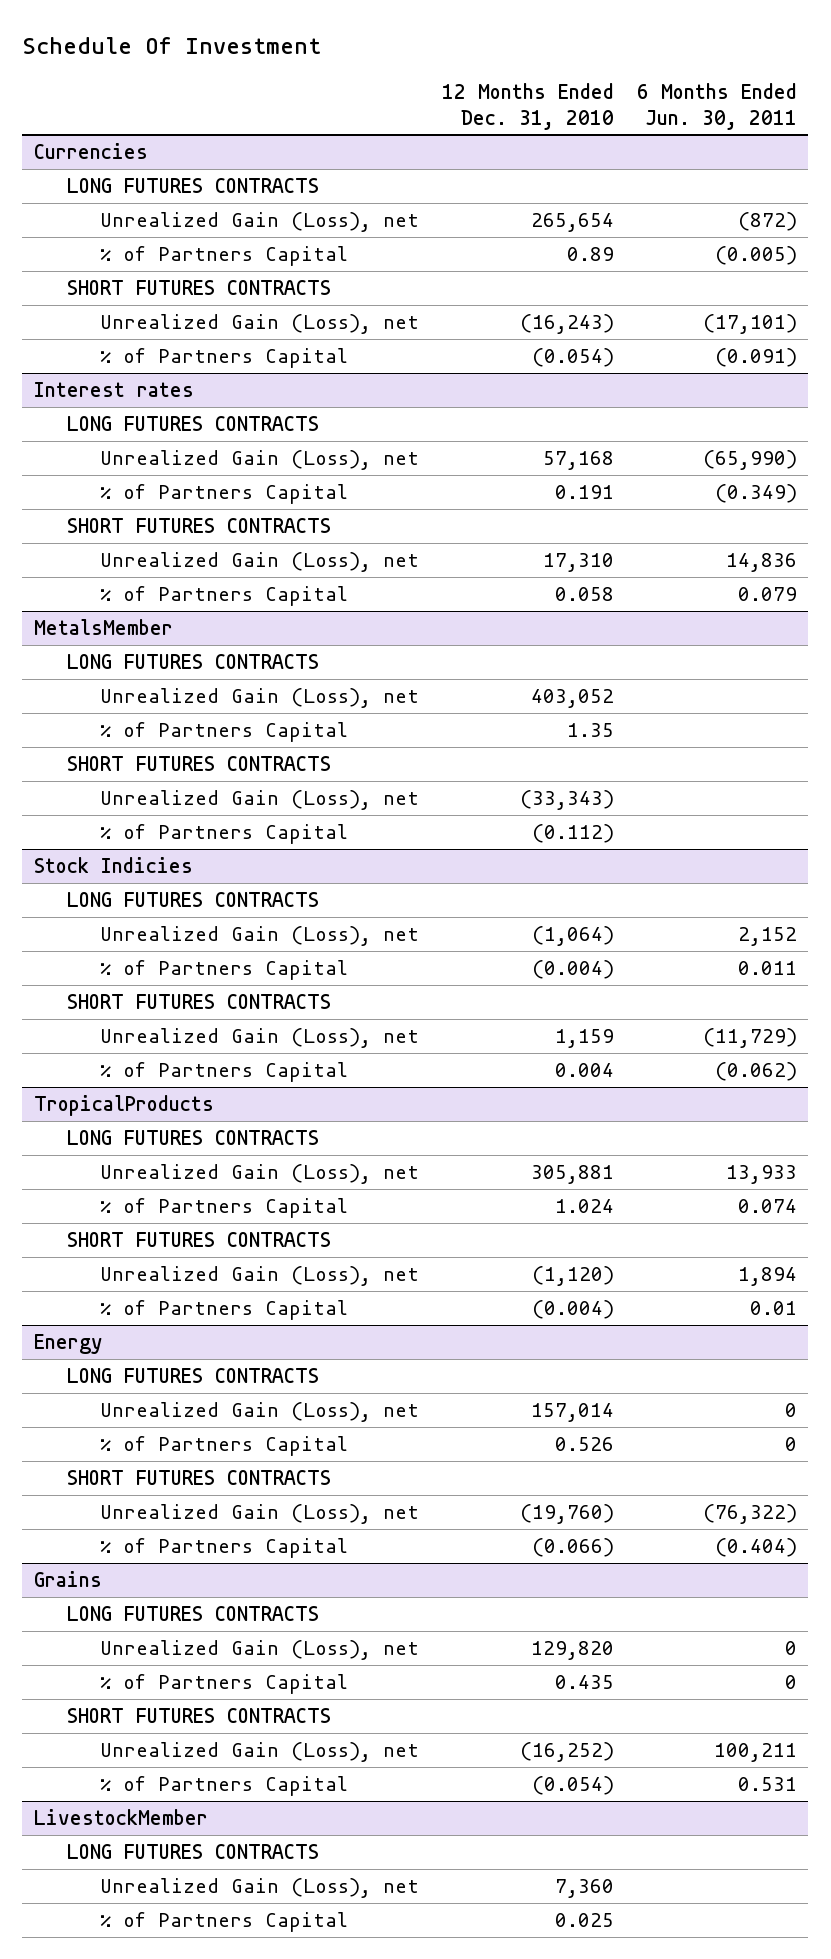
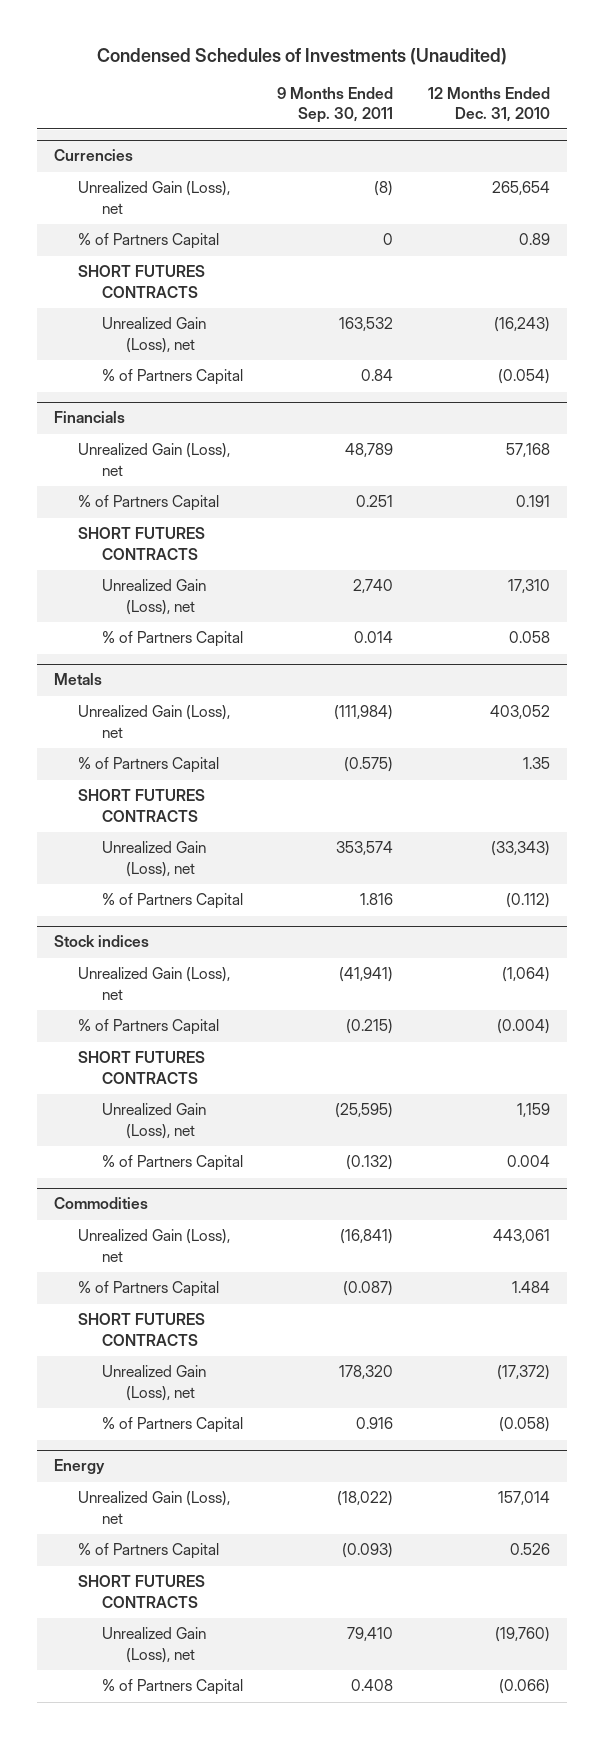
[22,37,322,55] Schedule Of Investment -> [97,47,508,65] Condensed Schedules of Investments (Unaudited)
[636,82,797,130] 6 Months Ended Jun. 30, 2011 -> none
none -> [277,86,394,123] 9 Months Ended Sep. 30, 2011
[66,177,319,193] LONG FUTURES CONTRACTS -> none
[34,381,195,397] Interest rates -> none
[66,415,319,431] LONG FUTURES CONTRACTS -> none
none -> [54,411,126,424] Financials
[34,618,174,635] MetalsMember -> none
[66,653,319,669] LONG FUTURES CONTRACTS -> none
none -> [54,673,103,686] Metals
[34,856,194,873] Stock Indicies -> none
[66,891,319,907] LONG FUTURES CONTRACTS -> none
none -> [54,935,150,948] Stock indices
[34,1094,215,1116] TropicalProducts -> none
[66,1129,319,1145] LONG FUTURES CONTRACTS -> none
none -> [54,1197,149,1210] Commodities
[530,1164,614,1184] 305,881 -> [492,1229,550,1244] 443,061
[554,1198,614,1213] 1.024 -> [511,1281,550,1294] 1.484
[531,1265,614,1286] (1,120) -> [496,1365,550,1381] (17,372)
[531,1299,614,1319] (0.004) -> [498,1417,550,1433] (0.058)
[66,1367,319,1383] LONG FUTURES CONTRACTS -> none
[34,1570,103,1587] Grains -> none
[66,1605,319,1621] LONG FUTURES CONTRACTS -> none
[99,1639,419,1660] Unrealized Gain (Loss), net -> none
[99,1673,348,1694] % of Partners Capital -> none
[66,1707,331,1723] SHORT FUTURES CONTRACTS -> none
[99,1741,419,1762] Unrealized Gain (Loss), net -> none
[99,1775,348,1796] % of Partners Capital -> none
[34,1808,209,1825] LivestockMember -> none
[66,1843,319,1859] LONG FUTURES CONTRACTS -> none
[99,1877,419,1898] Unrealized Gain (Loss), net -> none
[99,1911,348,1932] % of Partners Capital -> none

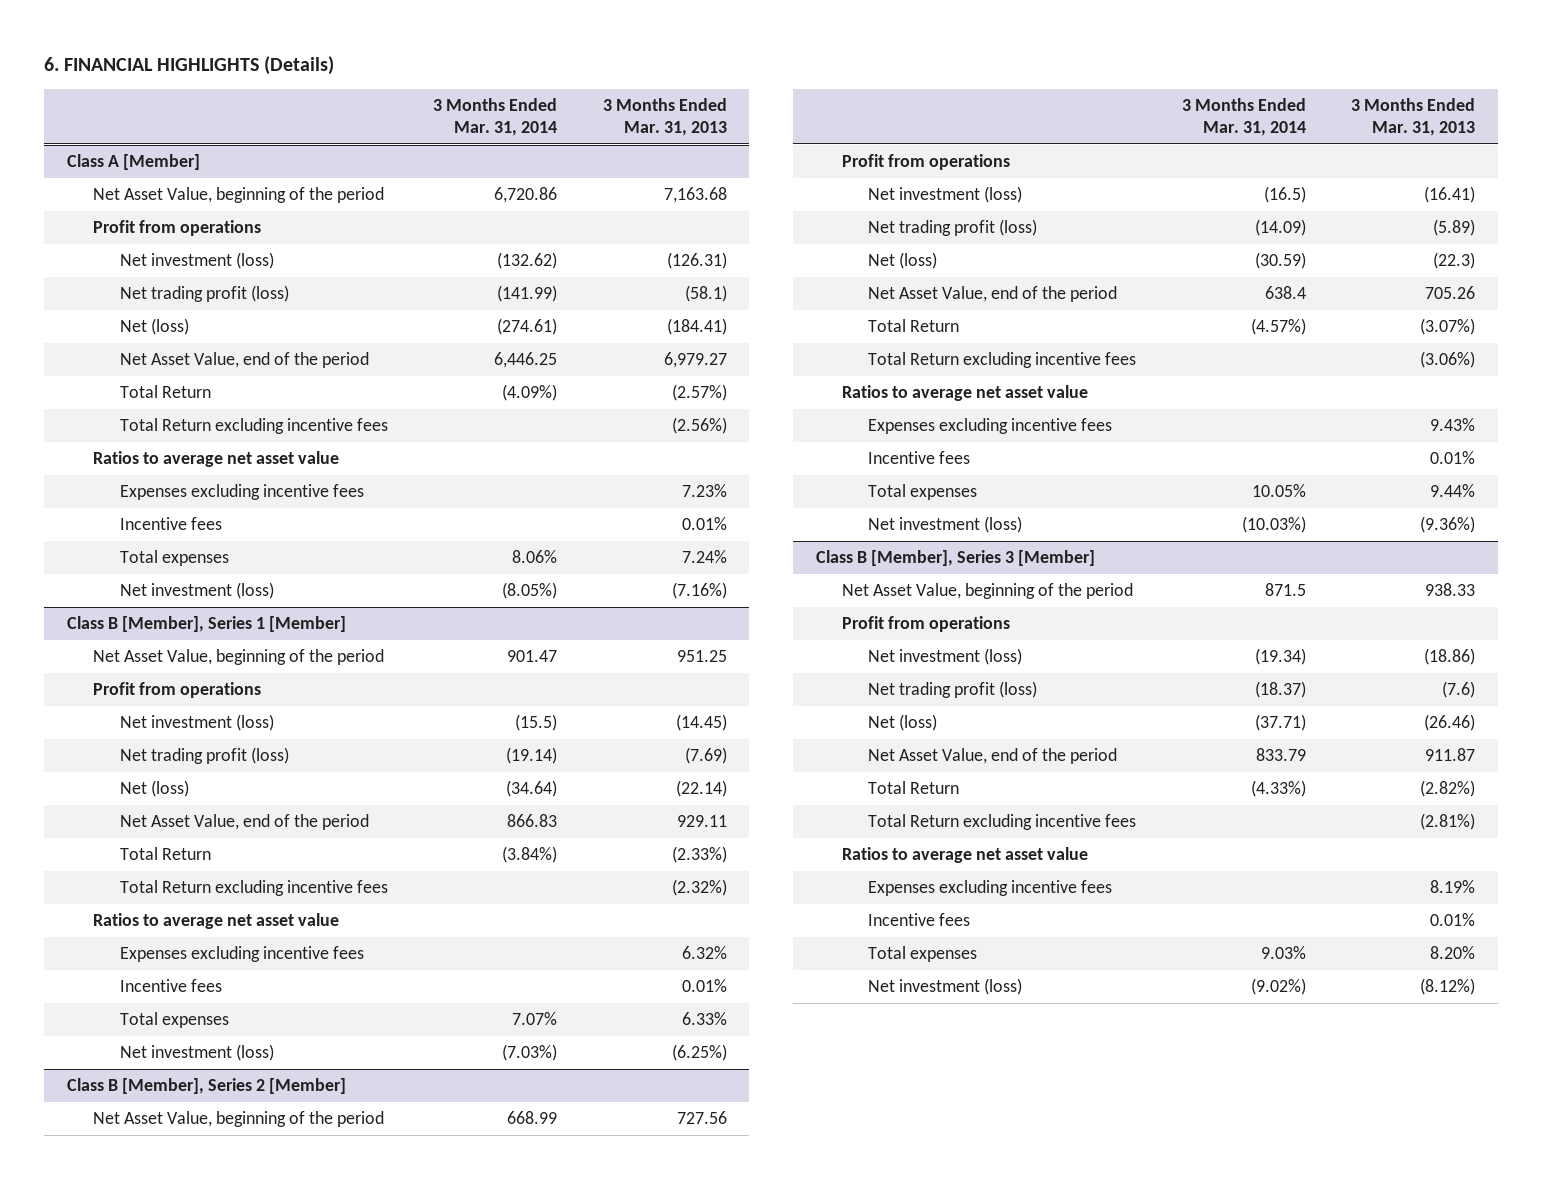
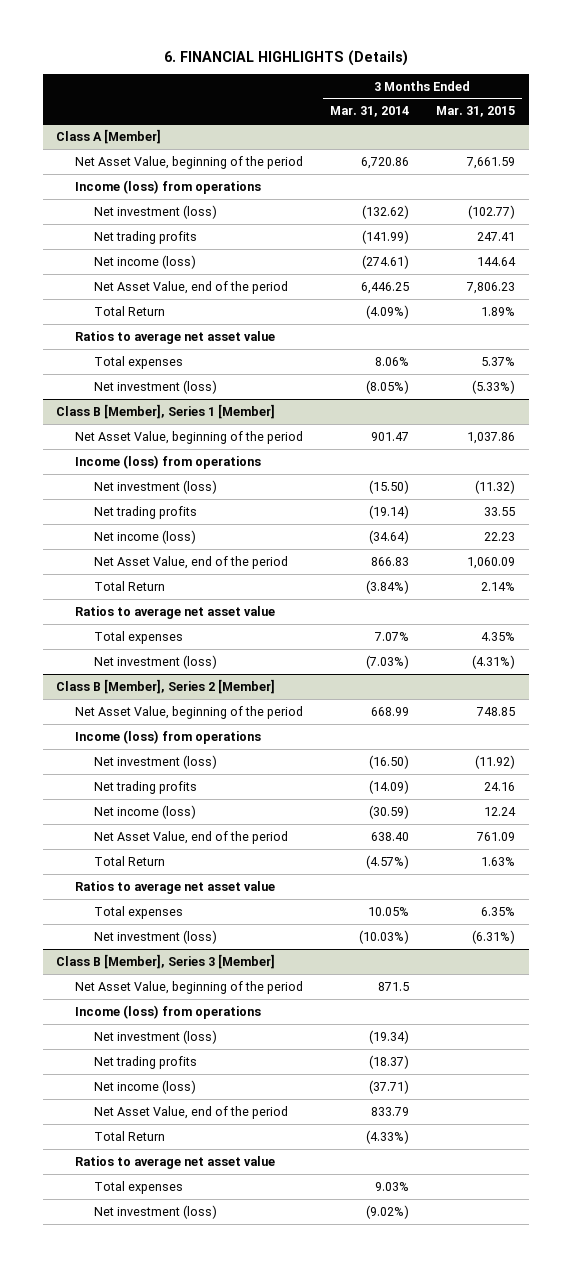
[602,97,727,136] 3 Months Ended Mar. 31, 2013 -> none
none -> [436,106,516,118] Mar. 31, 2015
[93,220,262,237] Profit from operations -> [74,179,261,194] Income (loss) from operations
[119,285,289,303] Net trading profit (loss) -> [93,230,197,244] Net trading profits
[119,318,189,336] Net (loss) -> [93,254,196,269] Net income (loss)
[119,418,388,435] Total Return excluding incentive fees -> none
[119,484,364,501] Expenses excluding incentive fees -> none
[119,517,222,531] Incentive fees -> none
[93,682,262,699] Profit from operations -> [74,454,261,469] Income (loss) from operations
[515,714,558,732] (15.5) -> [368,479,409,494] (15.50)
[119,747,289,765] Net trading profit (loss) -> [93,505,197,519] Net trading profits
[119,780,189,798] Net (loss) -> [93,529,196,544] Net income (loss)
[119,880,388,897] Total Return excluding incentive fees -> none
[119,946,364,963] Expenses excluding incentive fees -> none
[119,979,222,993] Incentive fees -> none
[841,154,1010,171] Profit from operations -> [74,729,261,744] Income (loss) from operations
[1263,186,1306,204] (16.5) -> [368,754,409,769] (16.50)
[868,219,1038,237] Net trading profit (loss) -> [93,780,197,794] Net trading profits
[868,252,938,270] Net (loss) -> [93,804,196,819] Net income (loss)
[1264,286,1306,300] 638.4 -> [370,831,409,841] 638.40
[868,352,1137,369] Total Return excluding incentive fees -> none
[868,418,1113,435] Expenses excluding incentive fees -> none
[868,451,971,465] Incentive fees -> none
[841,616,1010,633] Profit from operations -> [74,1004,261,1019] Income (loss) from operations
[868,681,1038,699] Net trading profit (loss) -> [93,1055,197,1069] Net trading profits
[868,714,938,732] Net (loss) -> [93,1079,196,1094] Net income (loss)
[868,814,1137,831] Total Return excluding incentive fees -> none
[868,880,1113,897] Expenses excluding incentive fees -> none
[868,913,971,927] Incentive fees -> none

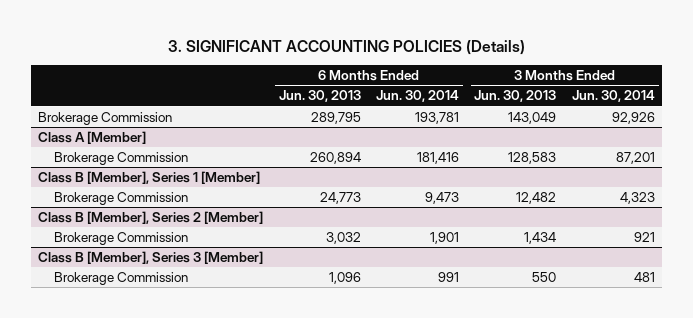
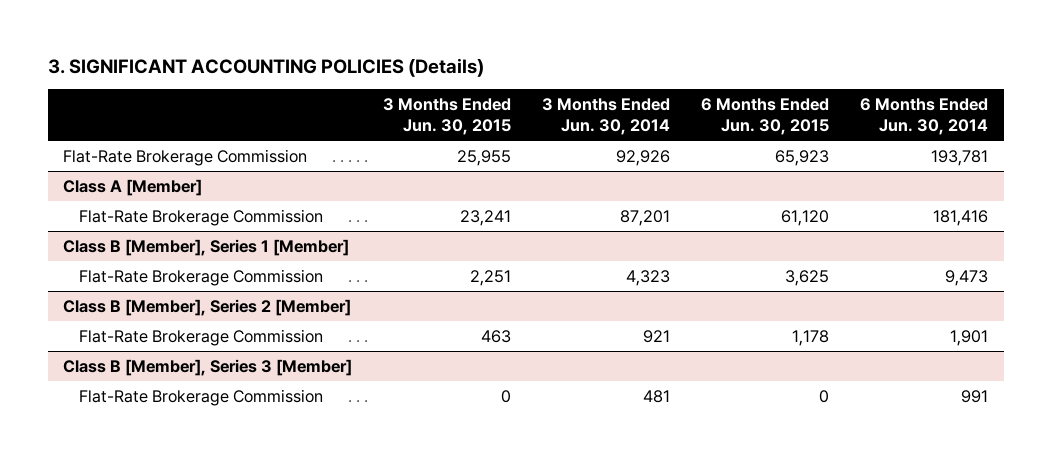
[278,90,361,103] Jun. 30, 2013 -> none
[474,90,557,103] Jun. 30, 2013 -> none
none -> [383,97,512,135] 3 Months Ended Jun. 30, 2015
none -> [701,97,830,135] 6 Months Ended Jun. 30, 2015
[38,112,173,126] Brokerage Commission -> [63,148,308,166] Flat-Rate Brokerage Commission
[53,152,188,166] Brokerage Commission -> [78,208,323,226] Flat-Rate Brokerage Commission
[53,192,188,206] Brokerage Commission -> [78,268,323,286] Flat-Rate Brokerage Commission
[53,232,188,246] Brokerage Commission -> [78,328,323,346] Flat-Rate Brokerage Commission
[53,272,188,286] Brokerage Commission -> [78,388,323,406] Flat-Rate Brokerage Commission

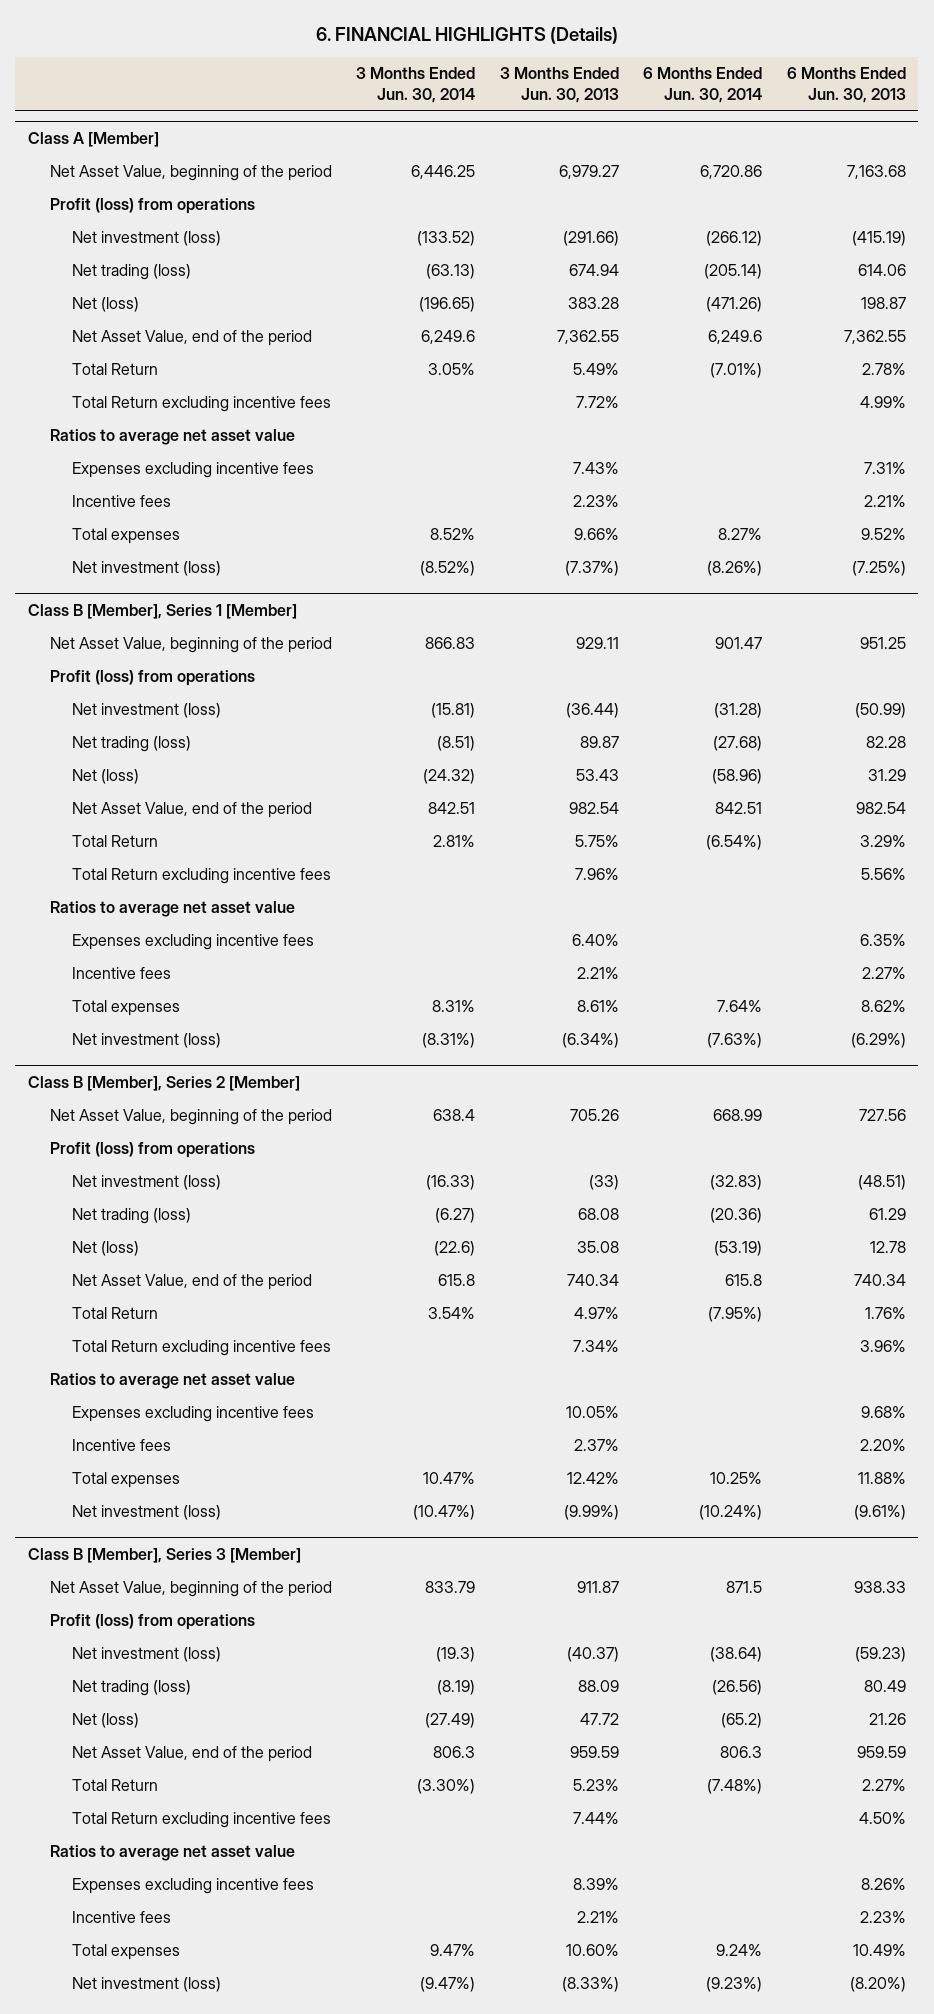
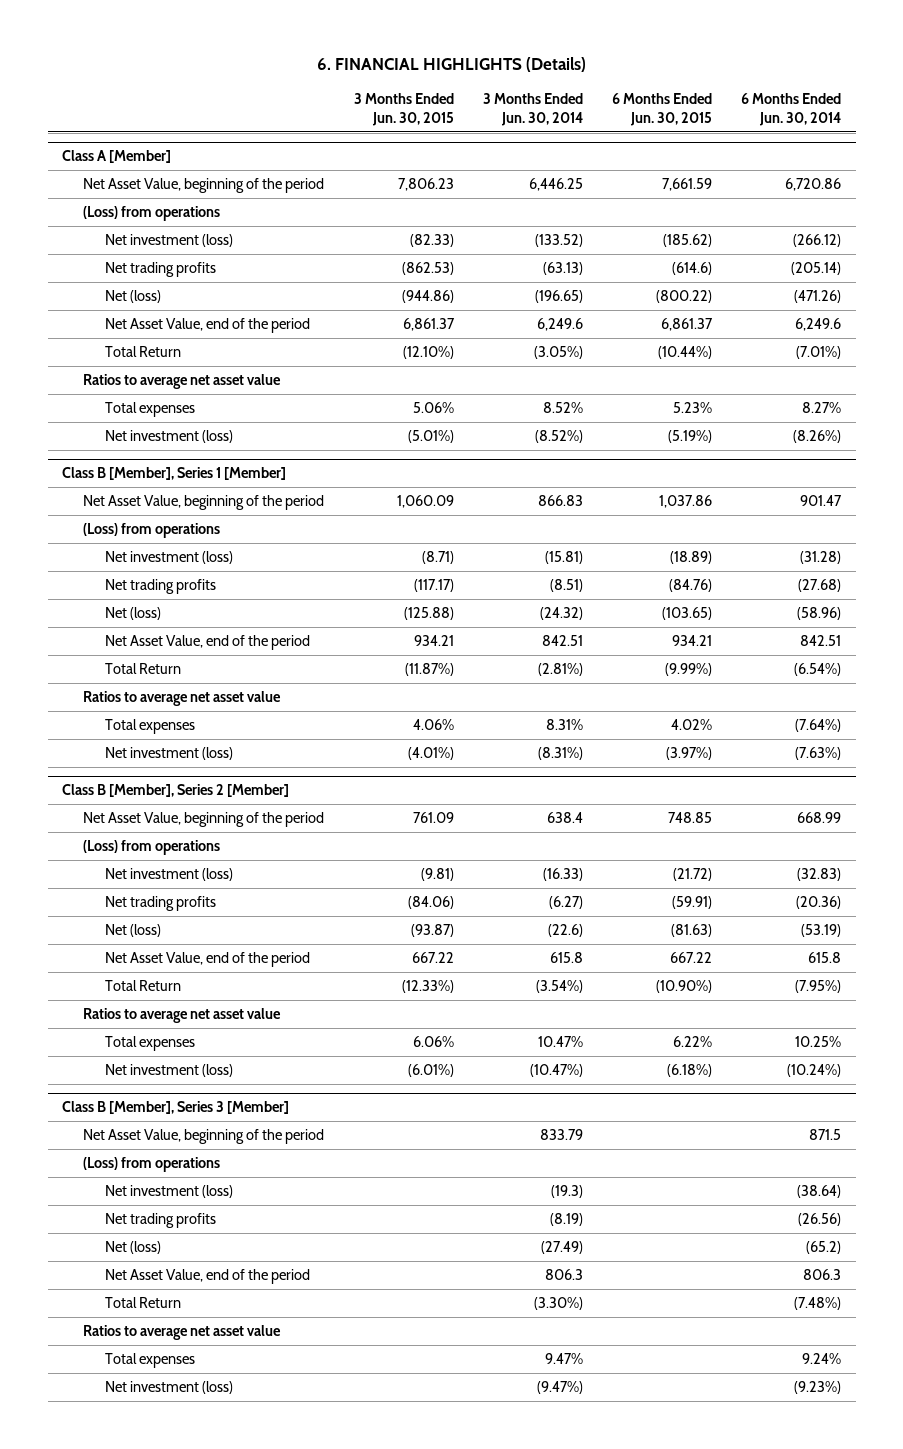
[499,67,619,103] 3 Months Ended Jun. 30, 2013 -> none
[786,67,906,103] 6 Months Ended Jun. 30, 2013 -> none
none -> [353,93,454,126] 3 Months Ended Jun. 30, 2015
none -> [611,93,712,126] 6 Months Ended Jun. 30, 2015
[49,197,255,214] Profit (loss) from operations -> [83,206,221,222] (Loss) from operations
[71,263,191,280] Net trading (loss) -> [104,262,216,278] Net trading profits
[71,395,331,412] Total Return excluding incentive fees -> none
[428,362,476,375] 3.05% -> [533,346,583,360] (3.05%)
[71,461,314,478] Expenses excluding incentive fees -> none
[71,494,171,507] Incentive fees -> none
[49,669,255,686] Profit (loss) from operations -> [83,523,221,539] (Loss) from operations
[71,735,191,752] Net trading (loss) -> [104,579,216,595] Net trading profits
[71,867,331,884] Total Return excluding incentive fees -> none
[433,834,476,847] 2.81% -> [537,663,583,677] (2.81%)
[71,933,314,950] Expenses excluding incentive fees -> none
[71,966,171,979] Incentive fees -> none
[717,999,763,1012] 7.64% -> [795,719,842,733] (7.64%)
[49,1141,255,1158] Profit (loss) from operations -> [83,840,221,856] (Loss) from operations
[71,1207,191,1224] Net trading (loss) -> [104,896,216,912] Net trading profits
[71,1339,331,1356] Total Return excluding incentive fees -> none
[428,1306,476,1319] 3.54% -> [535,980,583,994] (3.54%)
[71,1405,314,1422] Expenses excluding incentive fees -> none
[71,1438,171,1451] Incentive fees -> none
[49,1613,255,1630] Profit (loss) from operations -> [83,1157,221,1173] (Loss) from operations
[71,1679,191,1696] Net trading (loss) -> [104,1213,216,1229] Net trading profits
[71,1811,331,1828] Total Return excluding incentive fees -> none
[71,1877,314,1894] Expenses excluding incentive fees -> none
[71,1910,171,1923] Incentive fees -> none

